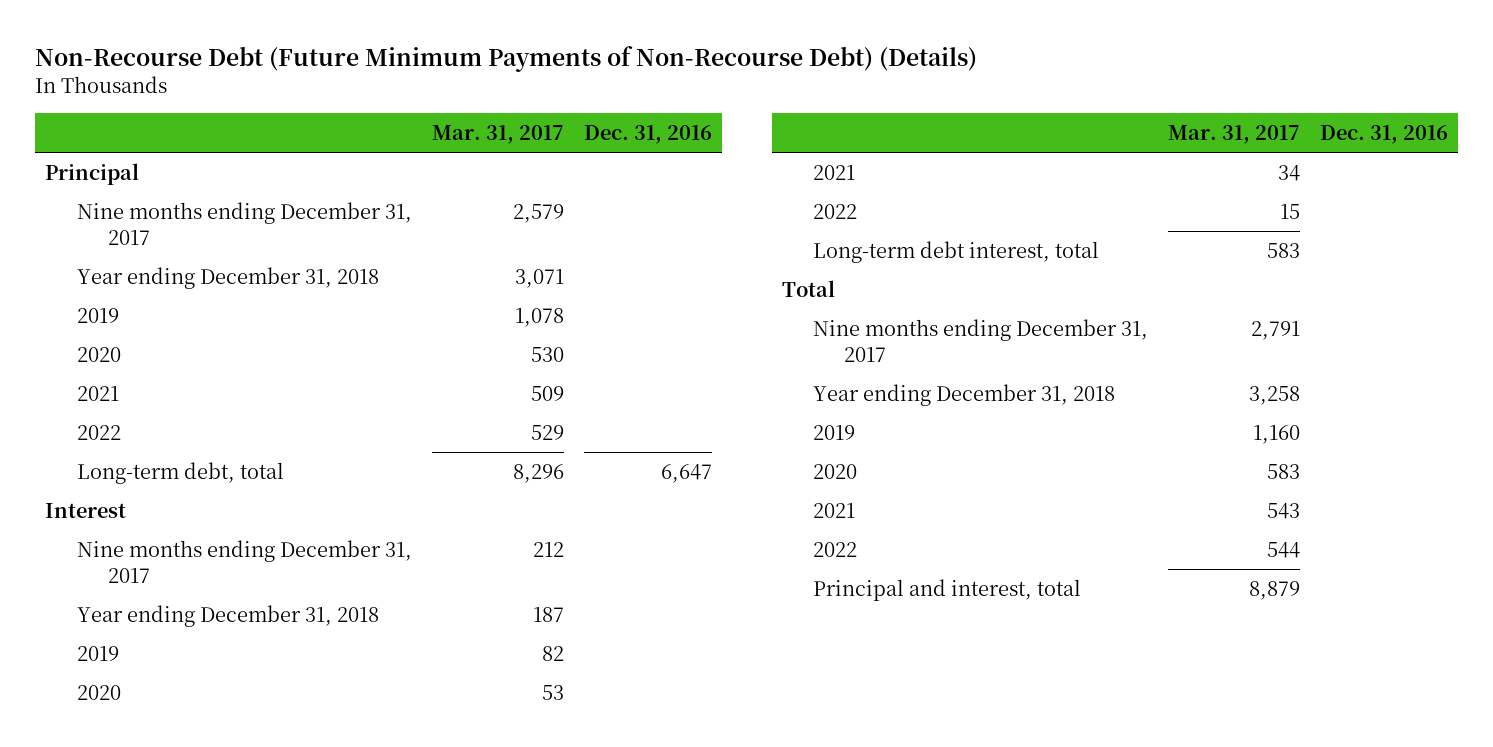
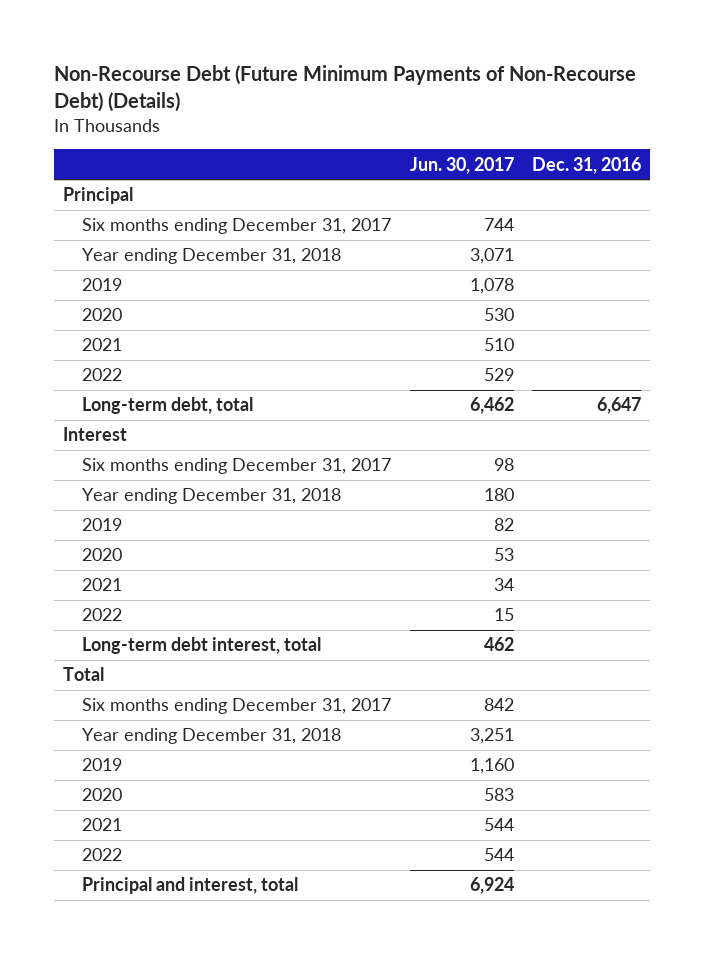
[431,124,564,144] Mar. 31, 2017 -> none
none -> [409,156,514,174] Jun. 30, 2017
[76,202,412,245] Nine months ending December 31, 2017 -> [82,218,392,235] Six months ending December 31, 2017
[76,540,412,583] Nine months ending December 31, 2017 -> [82,458,392,475] Six months ending December 31, 2017
[813,319,1149,362] Nine months ending December 31, 2017 -> [82,698,392,715] Six months ending December 31, 2017

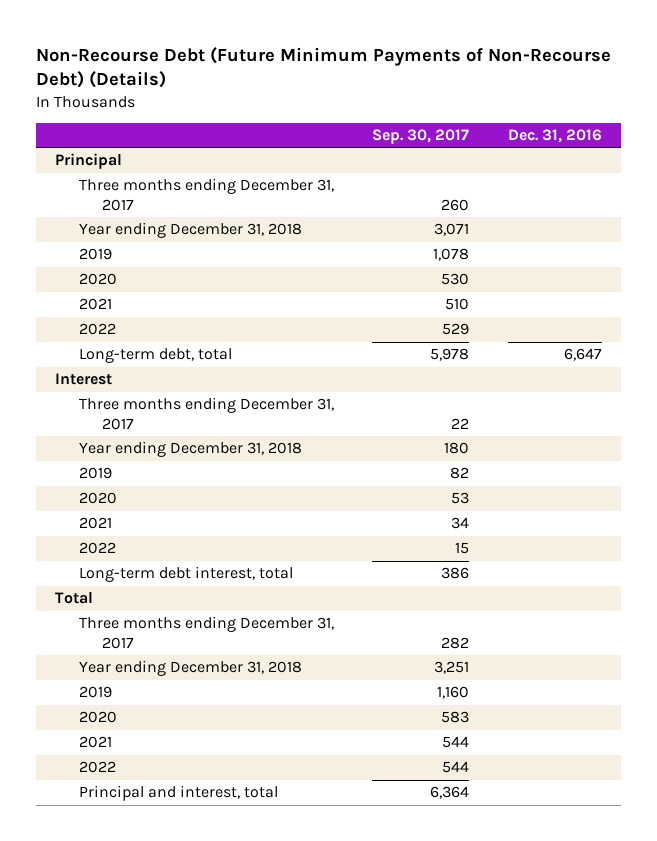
[409,156,514,174] Jun. 30, 2017 -> none
none -> [372,128,470,144] Sep. 30, 2017
[82,218,392,235] Six months ending December 31, 2017 -> [78,178,334,212] Three months ending December 31, 2017
[82,458,392,475] Six months ending December 31, 2017 -> [78,397,334,431] Three months ending December 31, 2017
[82,698,392,715] Six months ending December 31, 2017 -> [78,616,334,650] Three months ending December 31, 2017

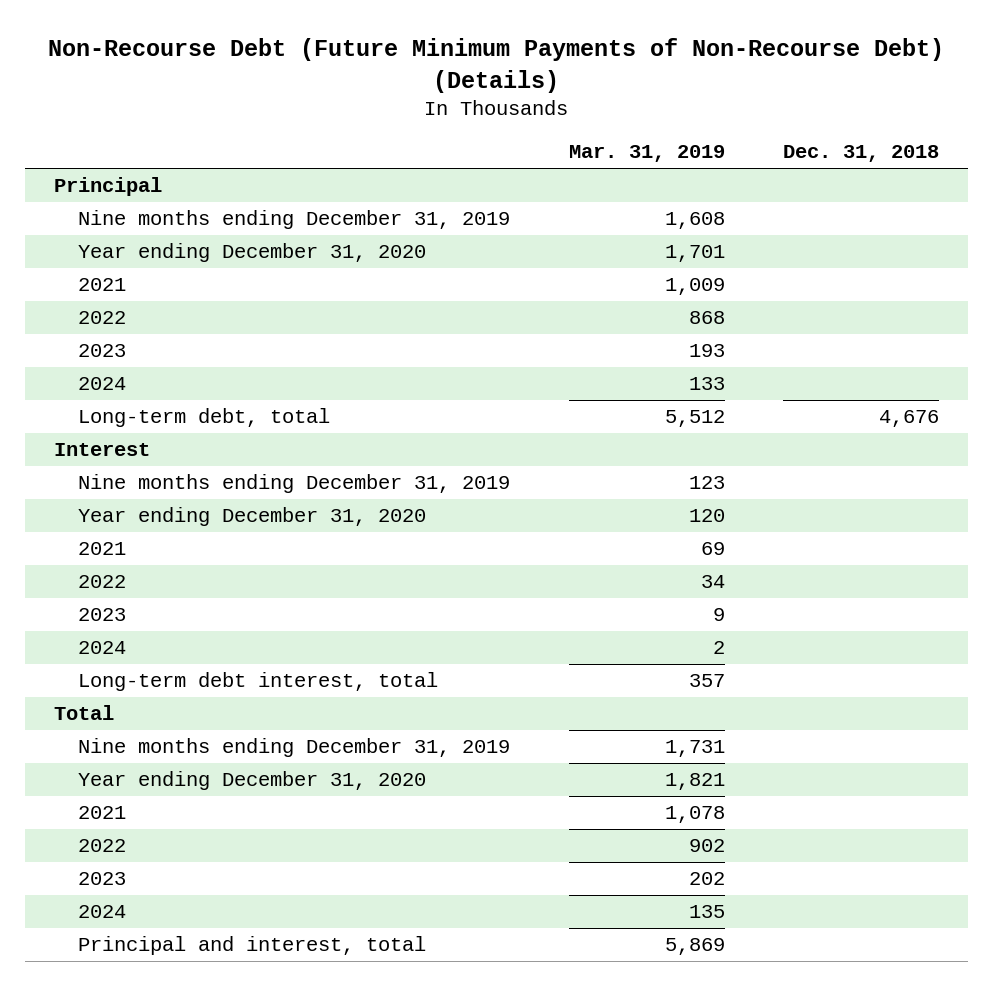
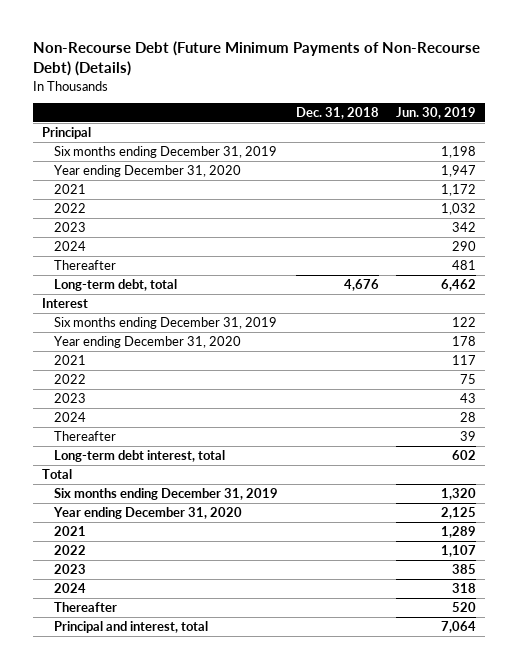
[568,145,725,163] Mar. 31, 2019 -> none
none -> [396,107,477,120] Jun. 30, 2019
[78,210,511,230] Nine months ending December 31, 2019 -> [54,145,278,158] Six months ending December 31, 2019
none -> [54,259,117,270] Thereafter
[78,474,511,494] Nine months ending December 31, 2019 -> [54,316,278,329] Six months ending December 31, 2019
none -> [54,430,117,441] Thereafter
[78,738,511,758] Nine months ending December 31, 2019 -> [54,487,279,500] Six months ending December 31, 2019
none -> [54,601,118,612] Thereafter

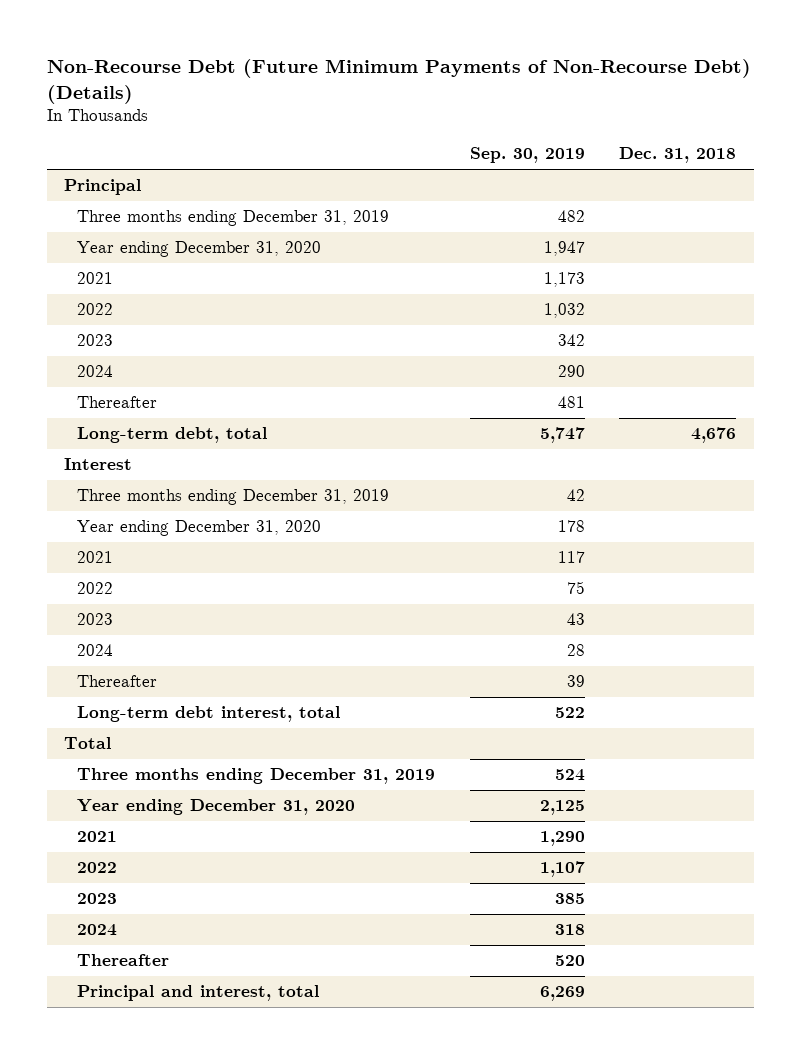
[396,107,477,120] Jun. 30, 2019 -> none
none -> [469,147,585,164] Sep. 30, 2019
[54,145,278,158] Six months ending December 31, 2019 -> [77,210,390,227] Three months ending December 31, 2019
[54,316,278,329] Six months ending December 31, 2019 -> [77,489,390,506] Three months ending December 31, 2019
[54,487,279,500] Six months ending December 31, 2019 -> [77,768,436,785] Three months ending December 31, 2019

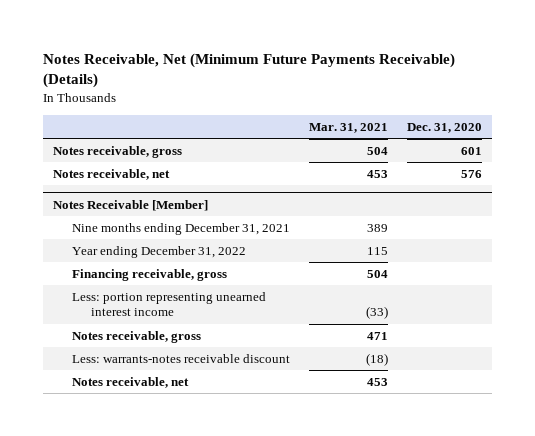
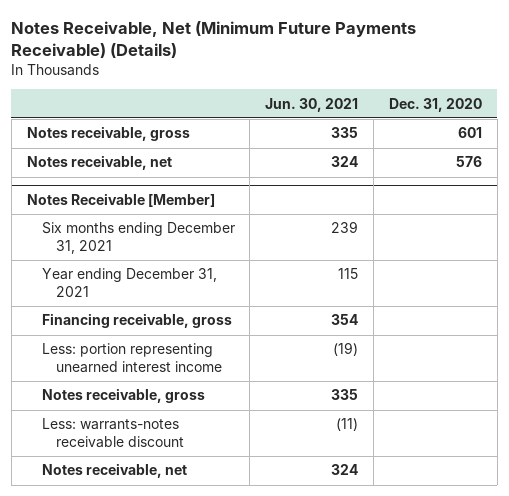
[309,122,389,133] Mar. 31, 2021 -> none
none -> [265,97,359,112] Jun. 30, 2021
[72,222,291,235] Nine months ending December 31, 2021 -> [41,222,235,255] Six months ending December 31, 2021
[72,245,247,258] Year ending December 31, 2022 -> [41,268,217,298] Year ending December 31, 2021

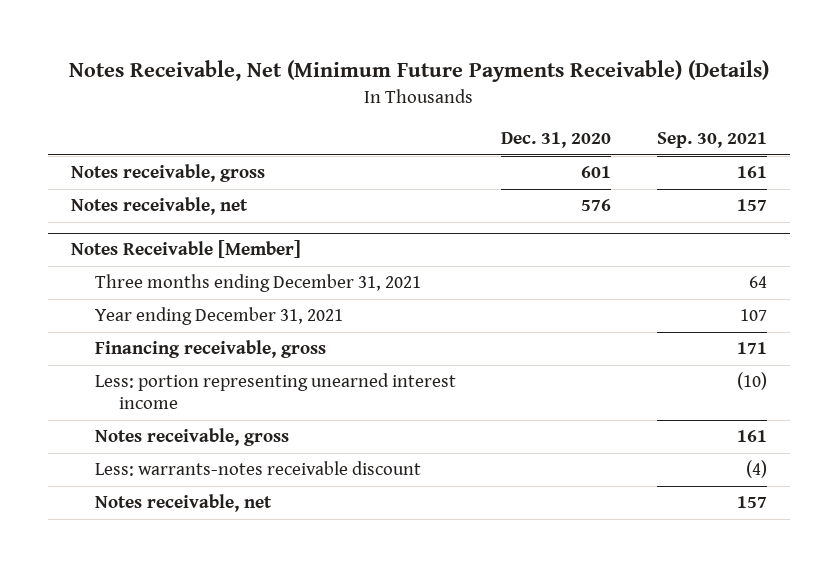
[265,97,359,112] Jun. 30, 2021 -> none
none -> [656,132,767,149] Sep. 30, 2021
[41,222,235,255] Six months ending December 31, 2021 -> [94,274,421,293] Three months ending December 31, 2021

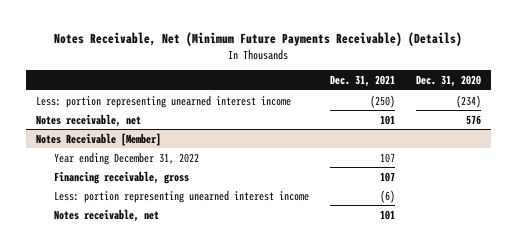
[656,132,767,149] Sep. 30, 2021 -> none
none -> [329,75,395,88] Dec. 31, 2021
[70,164,265,183] Notes receivable, gross -> none
none -> [36,94,292,108] Less: portion representing unearned interest income
[94,274,421,293] Three months ending December 31, 2021 -> none
[94,307,343,326] Year ending December 31, 2021 -> [53,151,199,165] Year ending December 31, 2022
[94,428,289,447] Notes receivable, gross -> none
[94,461,421,477] Less: warrants-notes receivable discount -> none

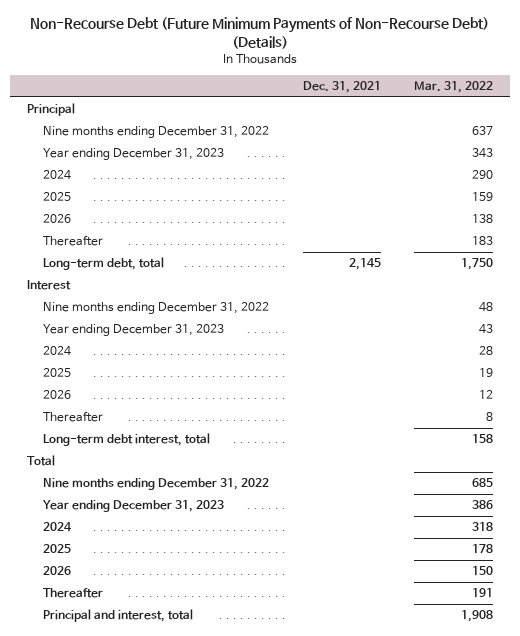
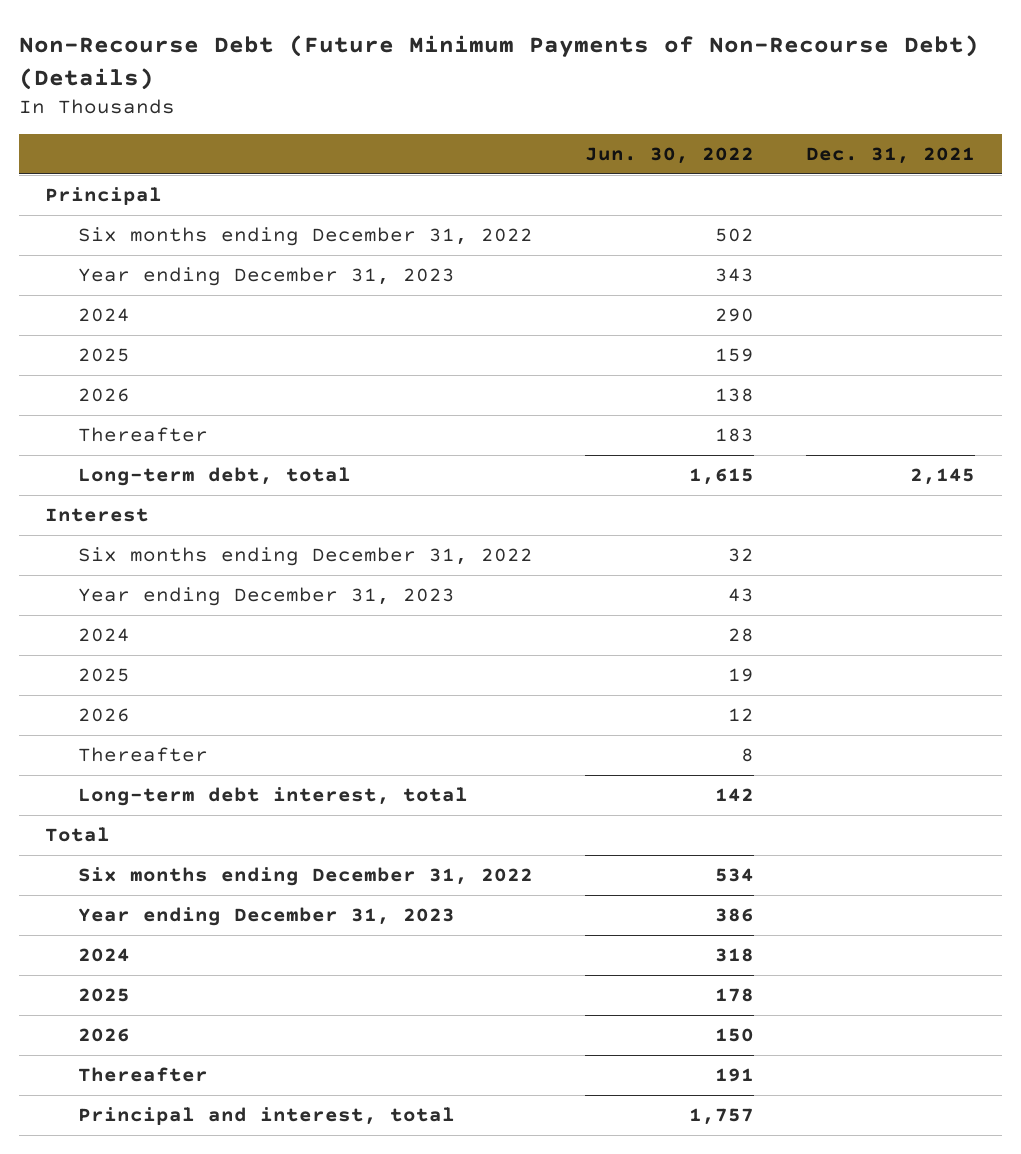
[414,81,494,94] Mar. 31, 2022 -> none
none -> [585,147,755,165] Jun. 30, 2022
[43,126,270,139] Nine months ending December 31, 2022 -> [78,227,534,247] Six months ending December 31, 2022
[43,302,270,315] Nine months ending December 31, 2022 -> [78,547,534,567] Six months ending December 31, 2022
[43,478,270,491] Nine months ending December 31, 2022 -> [78,867,534,887] Six months ending December 31, 2022

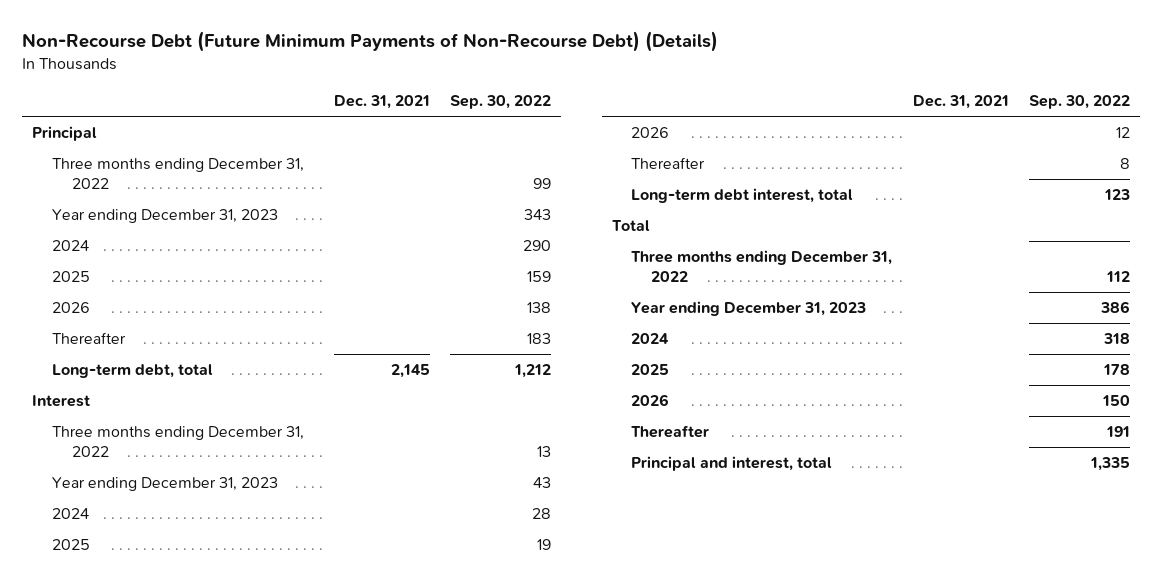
[585,147,755,165] Jun. 30, 2022 -> none
none -> [449,95,551,110] Sep. 30, 2022
[78,227,534,247] Six months ending December 31, 2022 -> [52,157,305,190] Three months ending December 31, 2022
[78,547,534,567] Six months ending December 31, 2022 -> [52,425,305,458] Three months ending December 31, 2022
[78,867,534,887] Six months ending December 31, 2022 -> [631,249,893,283] Three months ending December 31, 2022

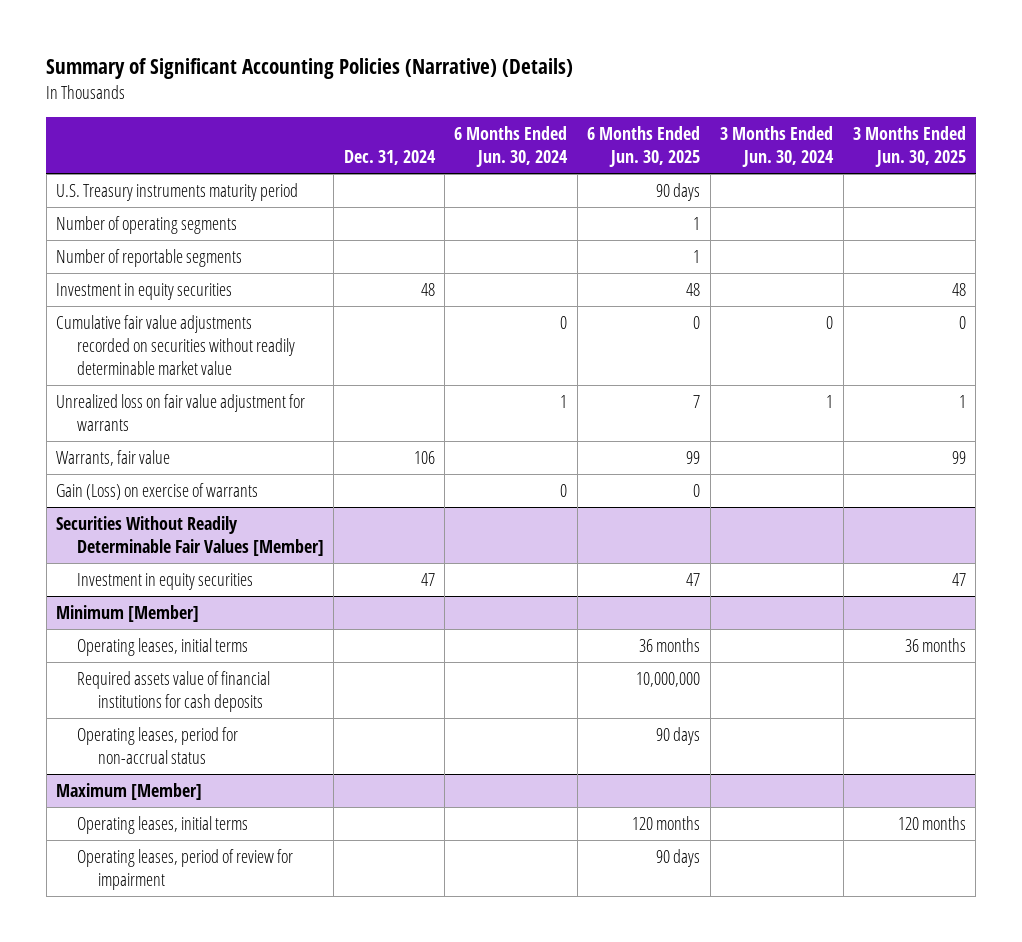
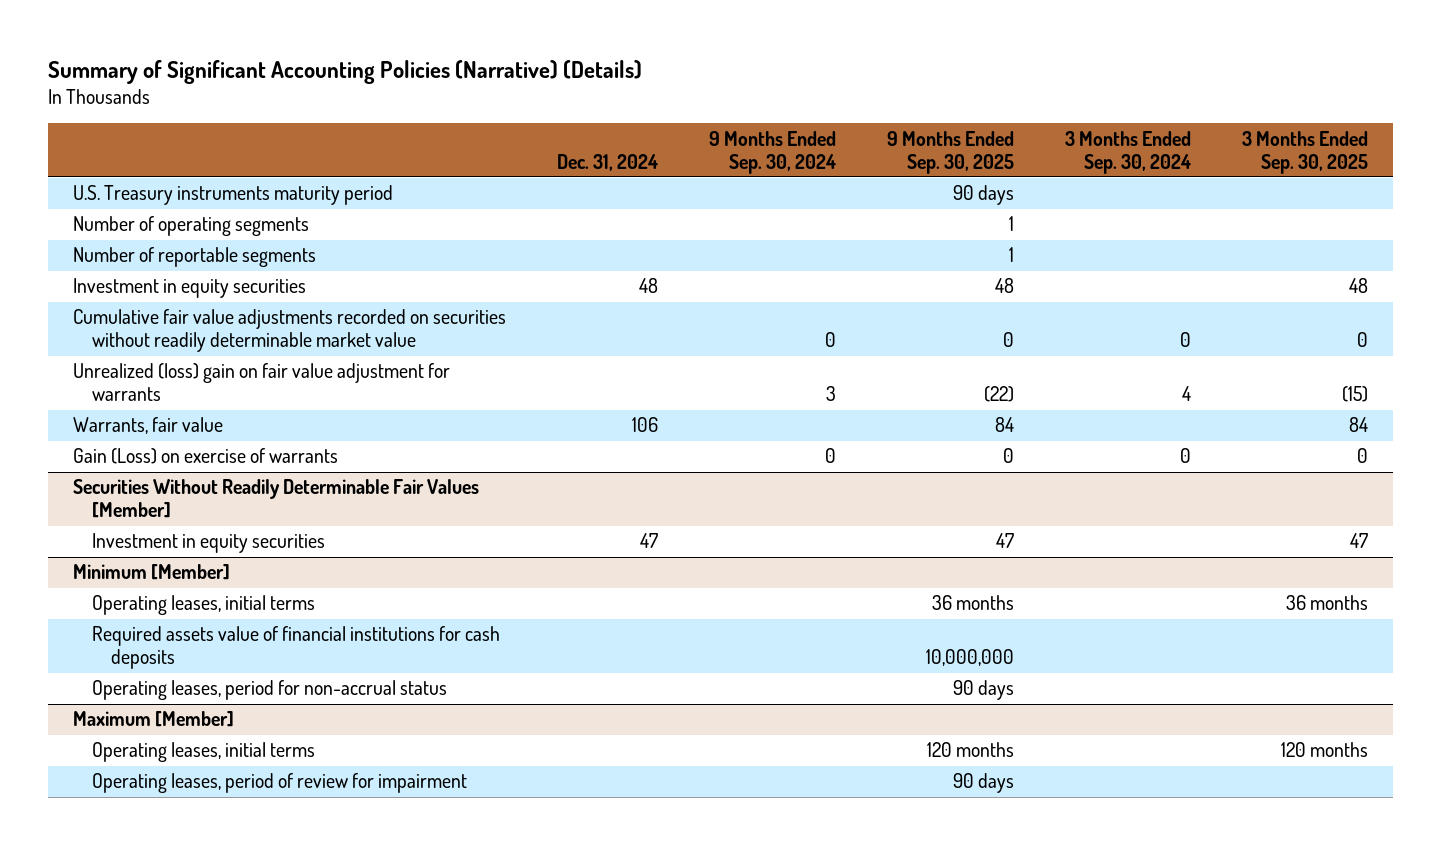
[454,126,569,167] 6 Months Ended Jun. 30, 2024 -> none
[587,126,701,167] 6 Months Ended Jun. 30, 2025 -> none
[720,126,835,167] 3 Months Ended Jun. 30, 2024 -> none
[852,126,966,167] 3 Months Ended Jun. 30, 2025 -> none
none -> [708,130,836,174] 9 Months Ended Sep. 30, 2024
none -> [886,130,1014,174] 9 Months Ended Sep. 30, 2025
none -> [1064,130,1191,174] 3 Months Ended Sep. 30, 2024
none -> [1241,130,1368,174] 3 Months Ended Sep. 30, 2025
[56,394,306,431] Unrealized loss on fair value adjustment for warrants -> [73,363,451,402] Unrealized (loss) gain on fair value adjustment for warrants

